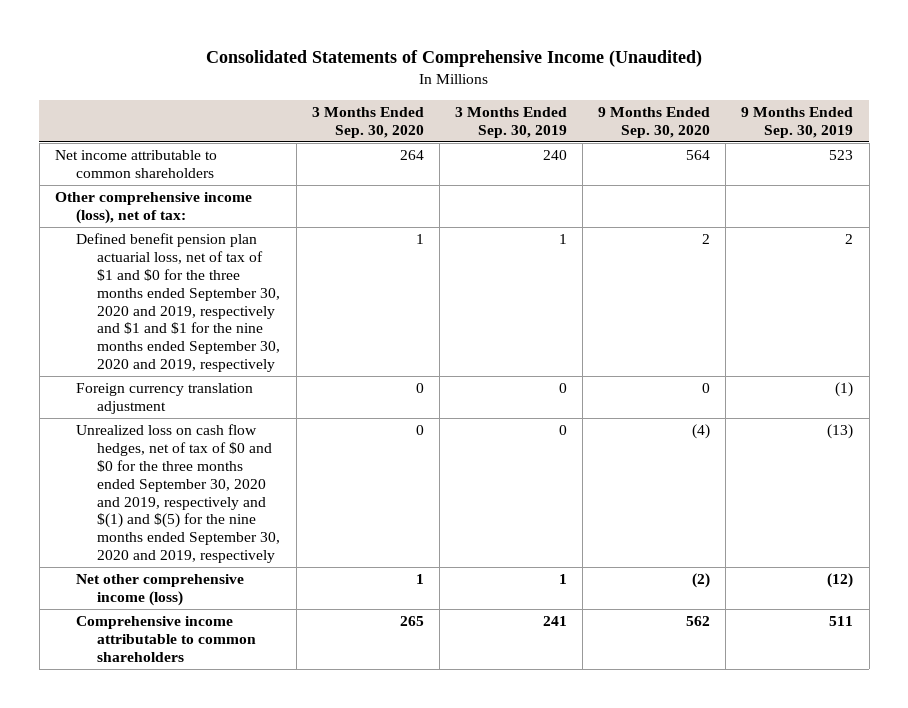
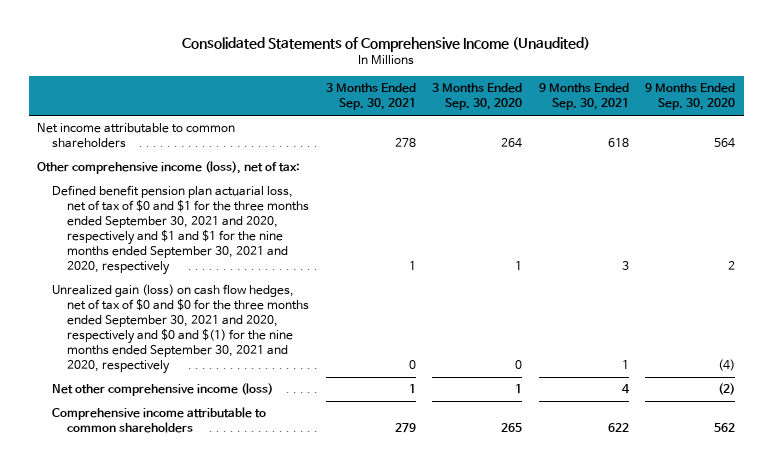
[454,106,567,138] 3 Months Ended Sep. 30, 2019 -> none
[741,106,854,138] 9 Months Ended Sep. 30, 2019 -> none
none -> [325,83,416,111] 3 Months Ended Sep. 30, 2021
none -> [538,83,629,111] 9 Months Ended Sep. 30, 2021
[76,383,254,415] Foreign currency translation adjustment -> none
[76,233,281,372] Defined benefit pension plan actuarial loss, net of tax of $1 and $0 for the three months ended September 30, 2020 and 2019, respectively and $1 and $1 for the nine months ended September 30, 2020 and 2019, respectively -> [52,185,310,276] Defined benefit pension plan actuarial loss, net of tax of $0 and $1 for the three months ended September 30, 2021 and 2020, respectively and $1 and $1 for the nine months ended September 30, 2021 and 2020, respectively
[76,424,281,563] Unrealized loss on cash flow hedges, net of tax of $0 and $0 for the three months ended September 30, 2020 and 2019, respectively and $(1) and $(5) for the nine months ended September 30, 2020 and 2019, respectively -> [52,284,310,375] Unrealized gain (loss) on cash flow hedges, net of tax of $0 and $0 for the three months ended September 30, 2021 and 2020, respectively and $0 and $(1) for the nine months ended September 30, 2021 and 2020, respectively

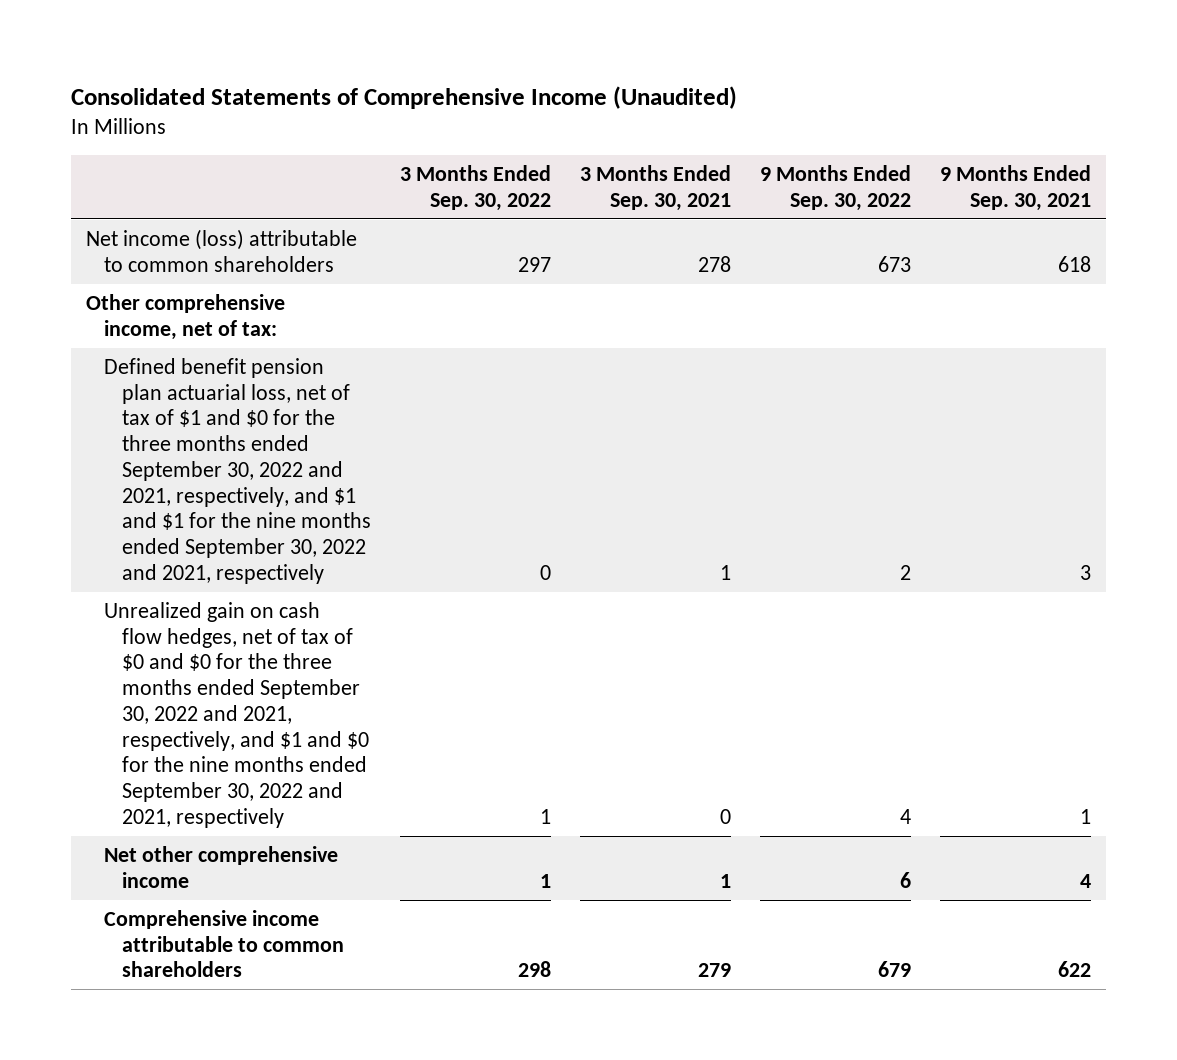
[432,83,523,111] 3 Months Ended Sep. 30, 2020 -> none
[645,83,736,111] 9 Months Ended Sep. 30, 2020 -> none
none -> [400,164,552,211] 3 Months Ended Sep. 30, 2022
none -> [760,164,912,211] 9 Months Ended Sep. 30, 2022
[37,123,236,149] Net income attributable to common shareholders -> [85,228,357,272] Net income (loss) attributable to common shareholders
[37,161,301,175] Other comprehensive income (loss), net of tax: -> [85,293,285,340] Other comprehensive income, net of tax:
[52,185,310,276] Defined benefit pension plan actuarial loss, net of tax of $0 and $1 for the three months ended September 30, 2021 and 2020, respectively and $1 and $1 for the nine months ended September 30, 2021 and 2020, respectively -> [104,357,372,584] Defined benefit pension plan actuarial loss, net of tax of $1 and $0 for the three months ended September 30, 2022 and 2021, respectively, and $1 and $1 for the nine months ended September 30, 2022 and 2021, respectively
[52,284,310,375] Unrealized gain (loss) on cash flow hedges, net of tax of $0 and $0 for the three months ended September 30, 2021 and 2020, respectively and $0 and $(1) for the nine months ended September 30, 2021 and 2020, respectively -> [104,601,370,828] Unrealized gain on cash flow hedges, net of tax of $0 and $0 for the three months ended September 30, 2022 and 2021, respectively, and $1 and $0 for the nine months ended September 30, 2022 and 2021, respectively
[52,383,274,397] Net other comprehensive income (loss) -> [104,845,339,888] Net other comprehensive income

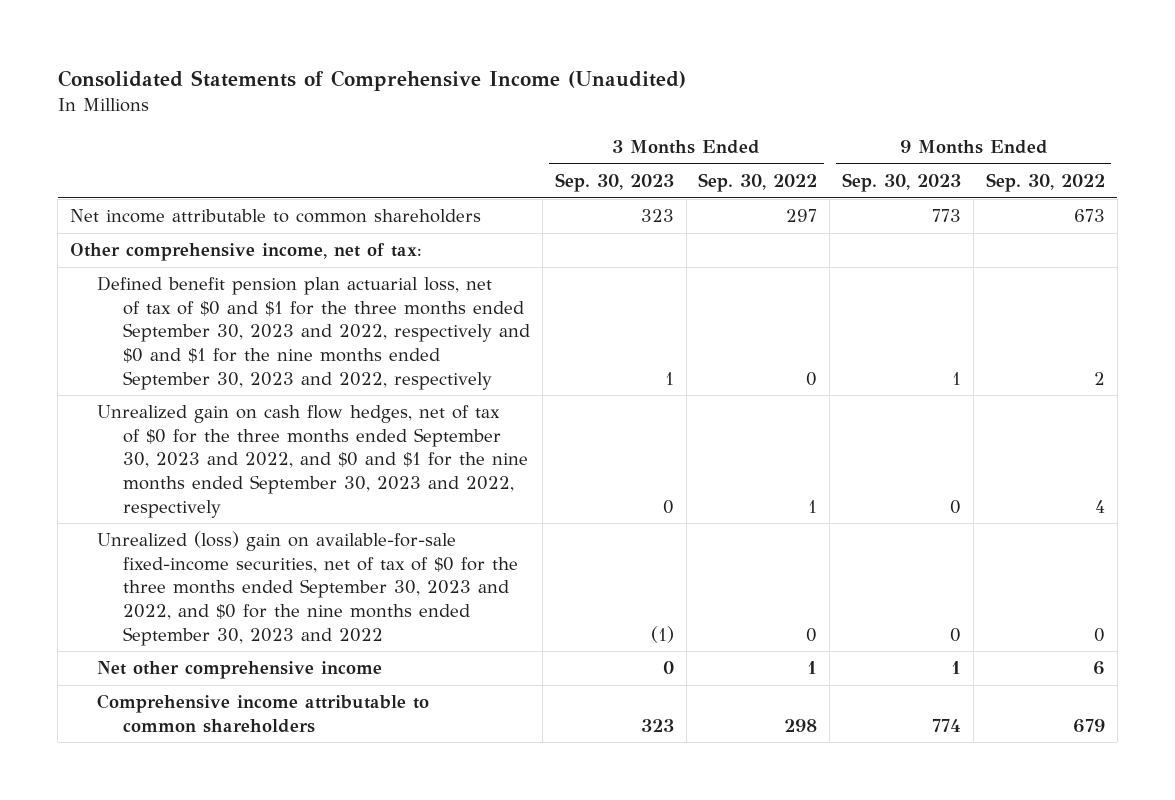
[580,164,732,211] 3 Months Ended Sep. 30, 2021 -> none
[940,164,1092,211] 9 Months Ended Sep. 30, 2021 -> none
none -> [554,173,674,193] Sep. 30, 2023
none -> [842,173,962,193] Sep. 30, 2023
[85,228,357,272] Net income (loss) attributable to common shareholders -> [70,209,482,224] Net income attributable to common shareholders
[104,357,372,584] Defined benefit pension plan actuarial loss, net of tax of $1 and $0 for the three months ended September 30, 2022 and 2021, respectively, and $1 and $1 for the nine months ended September 30, 2022 and 2021, respectively -> [96,276,530,390] Defined benefit pension plan actuarial loss, net of tax of $0 and $1 for the three months ended September 30, 2023 and 2022, respectively and $0 and $1 for the nine months ended September 30, 2023 and 2022, respectively
[104,601,370,828] Unrealized gain on cash flow hedges, net of tax of $0 and $0 for the three months ended September 30, 2022 and 2021, respectively, and $1 and $0 for the nine months ended September 30, 2022 and 2021, respectively -> [96,405,528,518] Unrealized gain on cash flow hedges, net of tax of $0 for the three months ended September 30, 2023 and 2022, and $0 and $1 for the nine months ended September 30, 2023 and 2022, respectively
none -> [96,531,518,646] Unrealized (loss) gain on available-for-sale fixed-income securities, net of tax of $0 for the three months ended September 30, 2023 and 2022, and $0 for the nine months ended September 30, 2023 and 2022

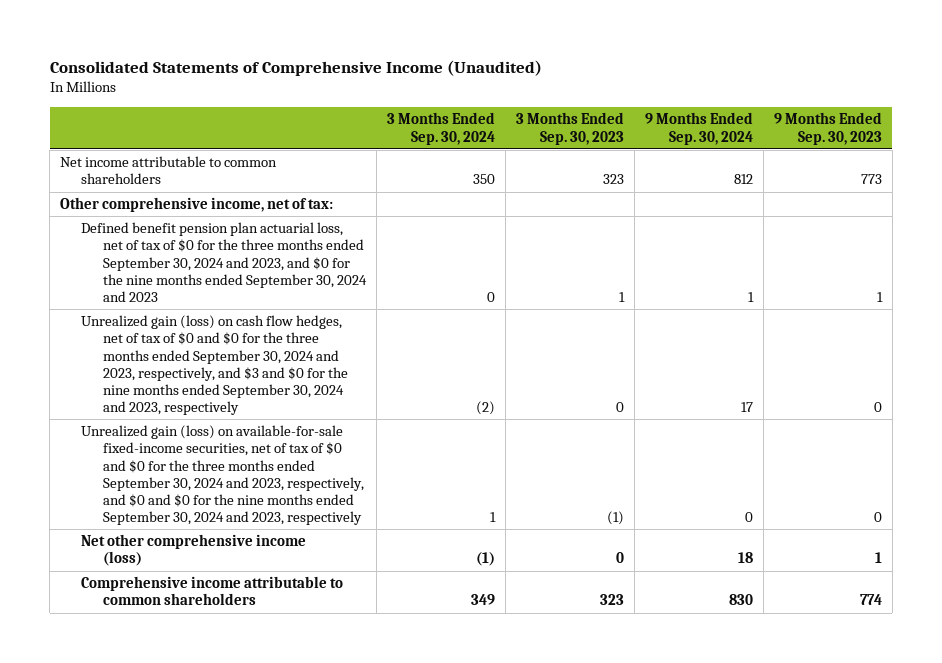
[698,173,818,193] Sep. 30, 2022 -> none
[986,173,1106,193] Sep. 30, 2022 -> none
none -> [386,112,495,145] 3 Months Ended Sep. 30, 2024
none -> [644,112,753,145] 9 Months Ended Sep. 30, 2024
[96,276,530,390] Defined benefit pension plan actuarial loss, net of tax of $0 and $1 for the three months ended September 30, 2023 and 2022, respectively and $0 and $1 for the nine months ended September 30, 2023 and 2022, respectively -> [81,222,367,302] Defined benefit pension plan actuarial loss, net of tax of $0 for the three months ended September 30, 2024 and 2023, and $0 for the nine months ended September 30, 2024 and 2023
[96,405,528,518] Unrealized gain on cash flow hedges, net of tax of $0 for the three months ended September 30, 2023 and 2022, and $0 and $1 for the nine months ended September 30, 2023 and 2022, respectively -> [81,315,348,416] Unrealized gain (loss) on cash flow hedges, net of tax of $0 and $0 for the three months ended September 30, 2024 and 2023, respectively, and $3 and $0 for the nine months ended September 30, 2024 and 2023, respectively
[96,531,518,646] Unrealized (loss) gain on available-for-sale fixed-income securities, net of tax of $0 for the three months ended September 30, 2023 and 2022, and $0 for the nine months ended September 30, 2023 and 2022 -> [81,425,364,526] Unrealized gain (loss) on available-for-sale fixed-income securities, net of tax of $0 and $0 for the three months ended September 30, 2024 and 2023, respectively, and $0 and $0 for the nine months ended September 30, 2024 and 2023, respectively
[96,661,382,680] Net other comprehensive income -> [81,534,307,567] Net other comprehensive income (loss)

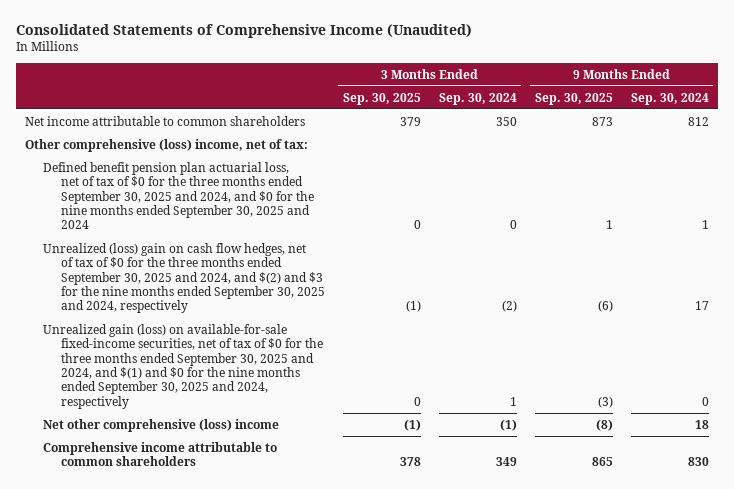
[515,112,624,145] 3 Months Ended Sep. 30, 2023 -> none
[773,112,882,145] 9 Months Ended Sep. 30, 2023 -> none
none -> [342,92,421,105] Sep. 30, 2025
none -> [534,92,613,105] Sep. 30, 2025
[60,197,334,213] Other comprehensive income, net of tax: -> [25,138,309,152] Other comprehensive (loss) income, net of tax:
[81,222,367,302] Defined benefit pension plan actuarial loss, net of tax of $0 for the three months ended September 30, 2024 and 2023, and $0 for the nine months ended September 30, 2024 and 2023 -> [43,161,314,230] Defined benefit pension plan actuarial loss, net of tax of $0 for the three months ended September 30, 2025 and 2024, and $0 for the nine months ended September 30, 2025 and 2024
[81,315,348,416] Unrealized gain (loss) on cash flow hedges, net of tax of $0 and $0 for the three months ended September 30, 2024 and 2023, respectively, and $3 and $0 for the nine months ended September 30, 2024 and 2023, respectively -> [43,242,325,314] Unrealized (loss) gain on cash flow hedges, net of tax of $0 for the three months ended September 30, 2025 and 2024, and $(2) and $3 for the nine months ended September 30, 2025 and 2024, respectively
[81,425,364,526] Unrealized gain (loss) on available-for-sale fixed-income securities, net of tax of $0 and $0 for the three months ended September 30, 2024 and 2023, respectively, and $0 and $0 for the nine months ended September 30, 2024 and 2023, respectively -> [43,323,323,409] Unrealized gain (loss) on available-for-sale fixed-income securities, net of tax of $0 for the three months ended September 30, 2025 and 2024, and $(1) and $0 for the nine months ended September 30, 2025 and 2024, respectively
[81,534,307,567] Net other comprehensive income (loss) -> [43,418,280,432] Net other comprehensive (loss) income

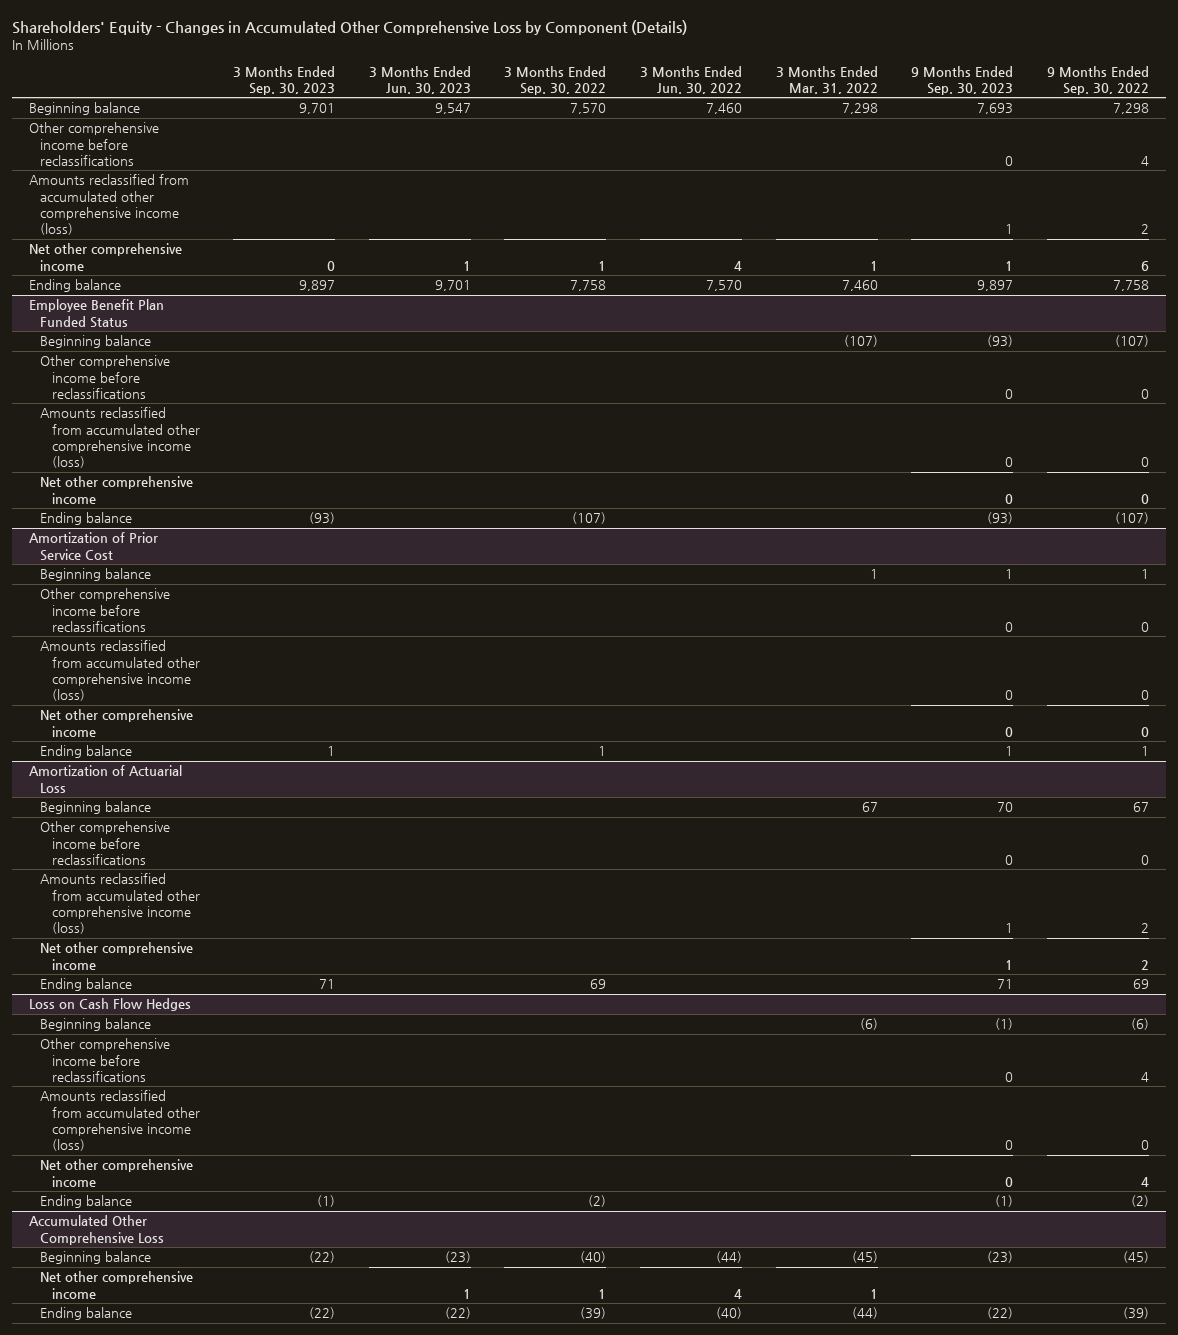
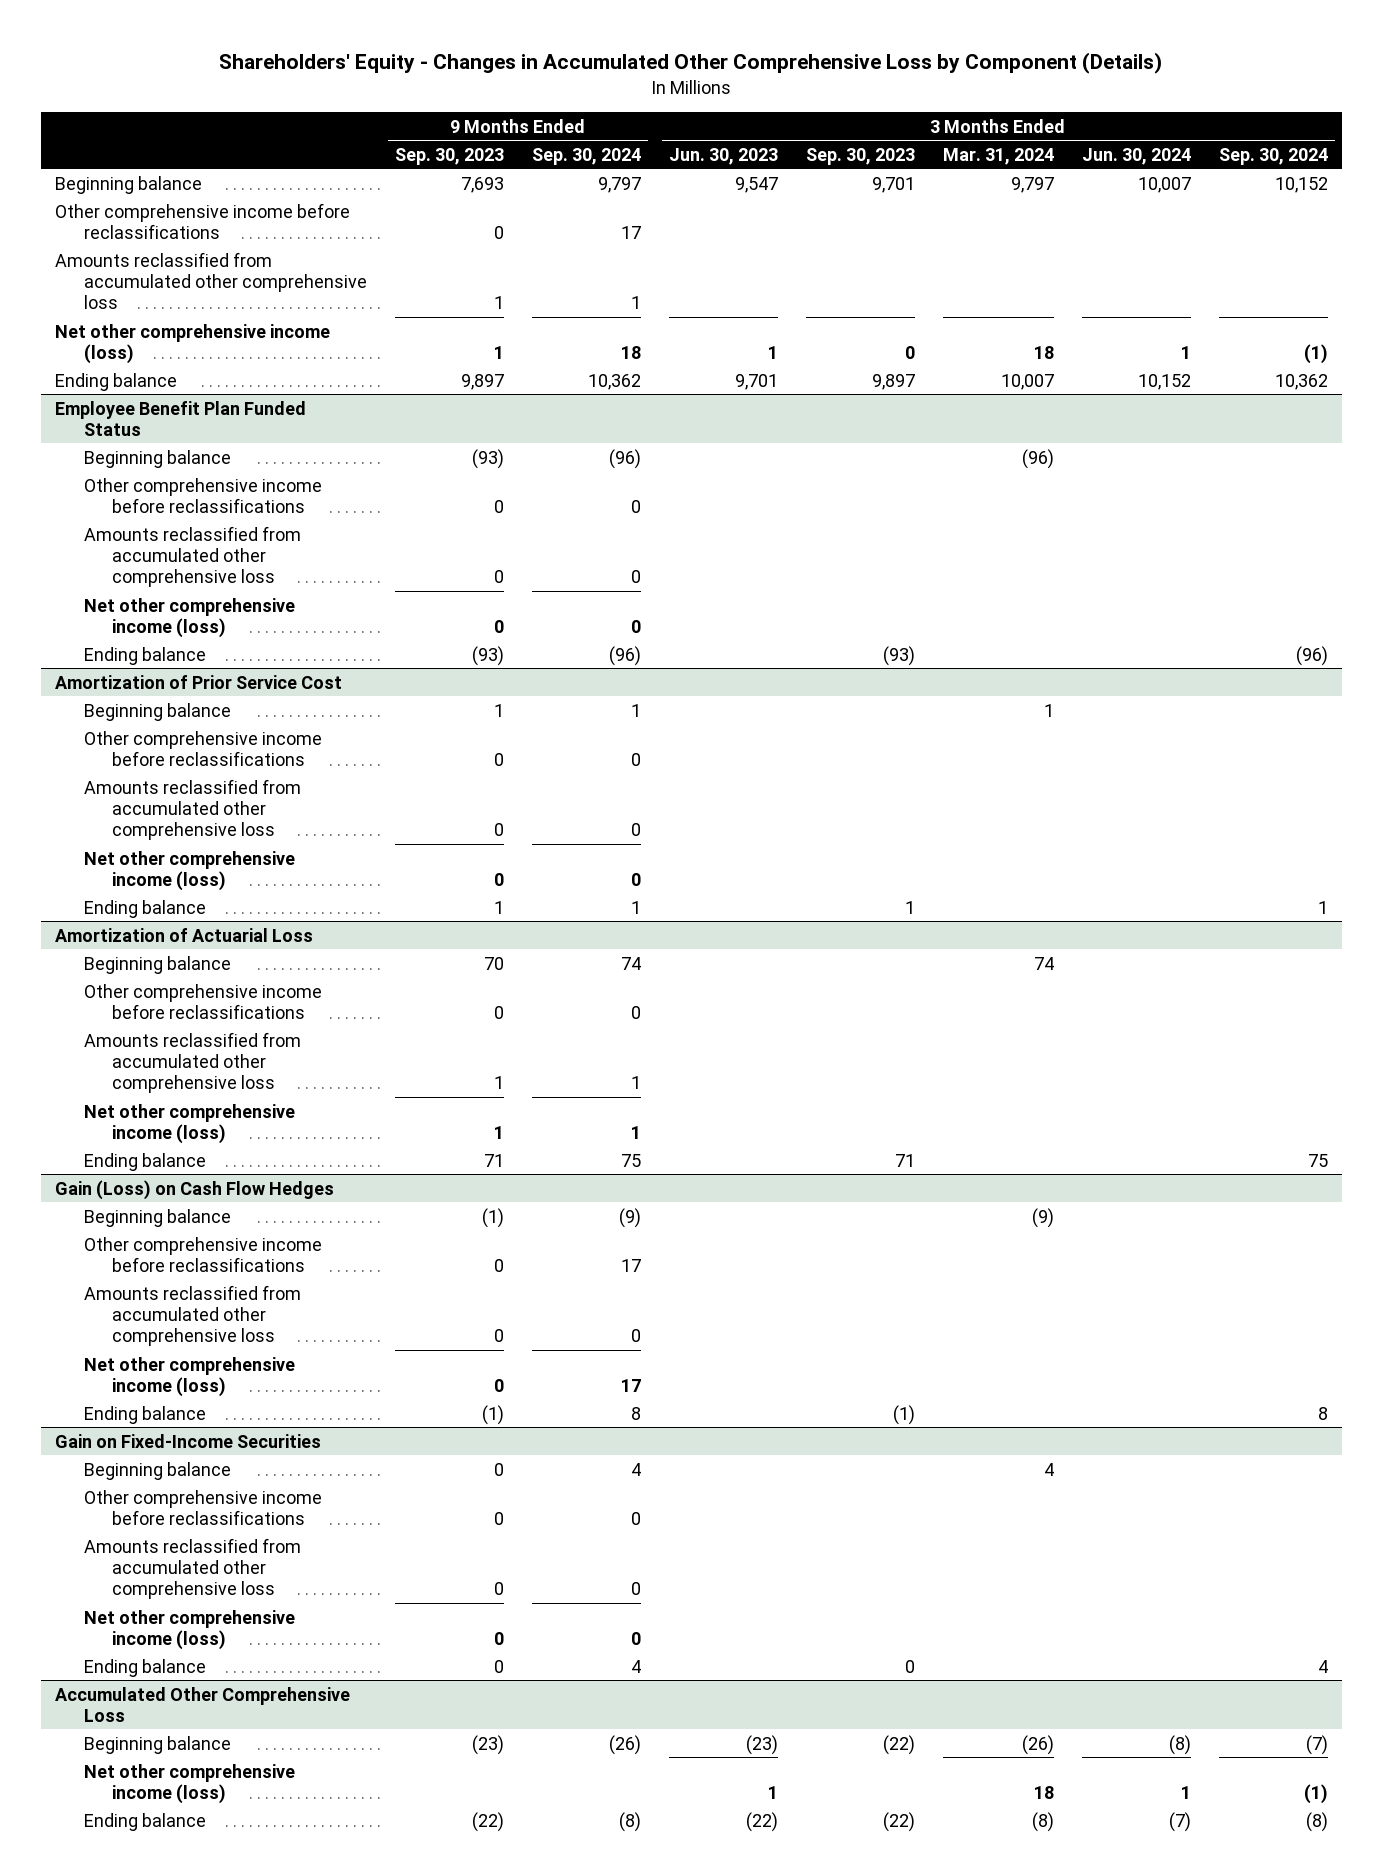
[504,65,607,95] 3 Months Ended Sep. 30, 2022 -> none
[640,65,743,94] 3 Months Ended Jun. 30, 2022 -> none
[775,65,878,94] 3 Months Ended Mar. 31, 2022 -> none
[1047,65,1150,95] 9 Months Ended Sep. 30, 2022 -> none
none -> [531,147,641,165] Sep. 30, 2024
none -> [942,147,1054,165] Mar. 31, 2024
none -> [1081,147,1191,165] Jun. 30, 2024
none -> [1218,147,1328,165] Sep. 30, 2024
[29,174,190,235] Amounts reclassified from accumulated other comprehensive income (loss) -> [54,251,367,310] Amounts reclassified from accumulated other comprehensive loss
[29,243,183,271] Net other comprehensive income -> [54,323,330,364] Net other comprehensive income (loss)
[40,407,200,468] Amounts reclassified from accumulated other comprehensive income (loss) -> [83,525,301,588] Amounts reclassified from accumulated other comprehensive loss
[40,476,194,504] Net other comprehensive income -> [83,597,295,638] Net other comprehensive income (loss)
[40,640,200,701] Amounts reclassified from accumulated other comprehensive income (loss) -> [83,778,301,841] Amounts reclassified from accumulated other comprehensive loss
[40,709,194,737] Net other comprehensive income -> [83,850,295,891] Net other comprehensive income (loss)
[40,873,200,934] Amounts reclassified from accumulated other comprehensive income (loss) -> [83,1031,301,1094] Amounts reclassified from accumulated other comprehensive loss
[40,942,194,970] Net other comprehensive income -> [83,1103,295,1144] Net other comprehensive income (loss)
[29,998,192,1012] Loss on Cash Flow Hedges -> [54,1179,334,1200] Gain (Loss) on Cash Flow Hedges
[40,1090,200,1151] Amounts reclassified from accumulated other comprehensive income (loss) -> [83,1284,301,1347] Amounts reclassified from accumulated other comprehensive loss
[40,1159,194,1187] Net other comprehensive income -> [83,1356,295,1397] Net other comprehensive income (loss)
none -> [54,1433,321,1448] Gain on Fixed-Income Securities
none -> [83,1461,231,1480] Beginning balance
none -> [83,1489,322,1525] Other comprehensive income before reclassifications
none -> [83,1537,301,1600] Amounts reclassified from accumulated other comprehensive loss
none -> [83,1609,295,1650] Net other comprehensive income (loss)
none -> [83,1658,206,1677] Ending balance
[40,1271,194,1299] Net other comprehensive income -> [83,1763,295,1804] Net other comprehensive income (loss)

